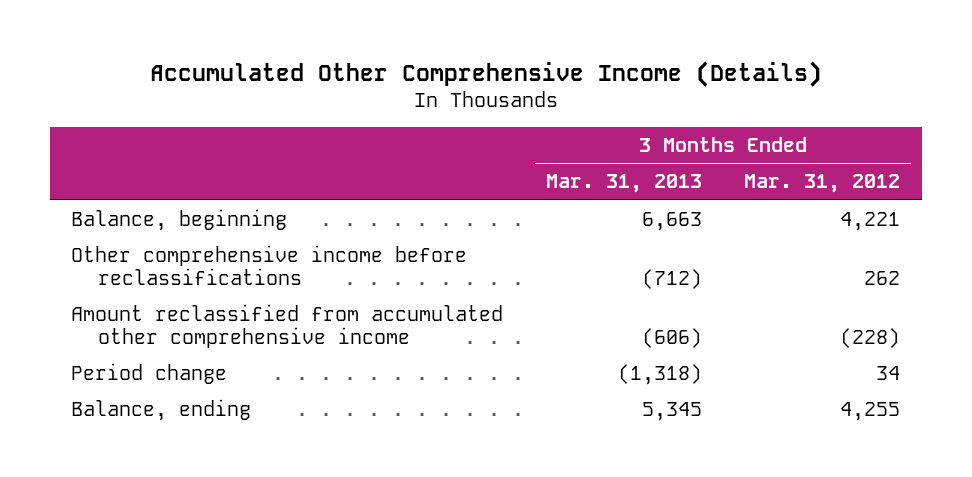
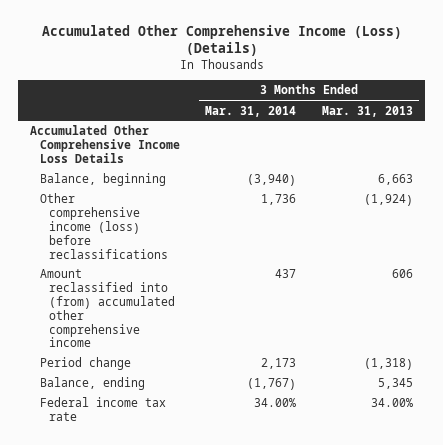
[149,60,822,87] Accumulated Other Comprehensive Income (Details) -> [41,24,402,57] Accumulated Other Comprehensive Income (Loss) (Details)
[744,174,901,194] Mar. 31, 2012 -> none
none -> [205,105,297,117] Mar. 31, 2014
none -> [30,125,180,163] Accumulated Other Comprehensive Income Loss Details
[71,245,468,286] Other comprehensive income before reclassifications -> [39,193,168,259] Other comprehensive income (loss) before reclassifications
[641,269,702,290] (712) -> [363,194,413,207] (1,924)
[71,304,504,349] Amount reclassified from accumulated other comprehensive income -> [39,269,175,348] Amount reclassified into (from) accumulated other comprehensive income
[641,328,702,349] (606) -> [391,269,413,279] 606
none -> [39,397,166,422] Federal income tax rate

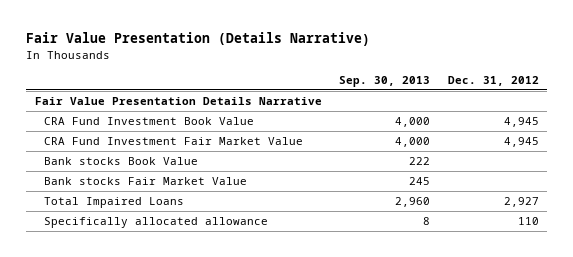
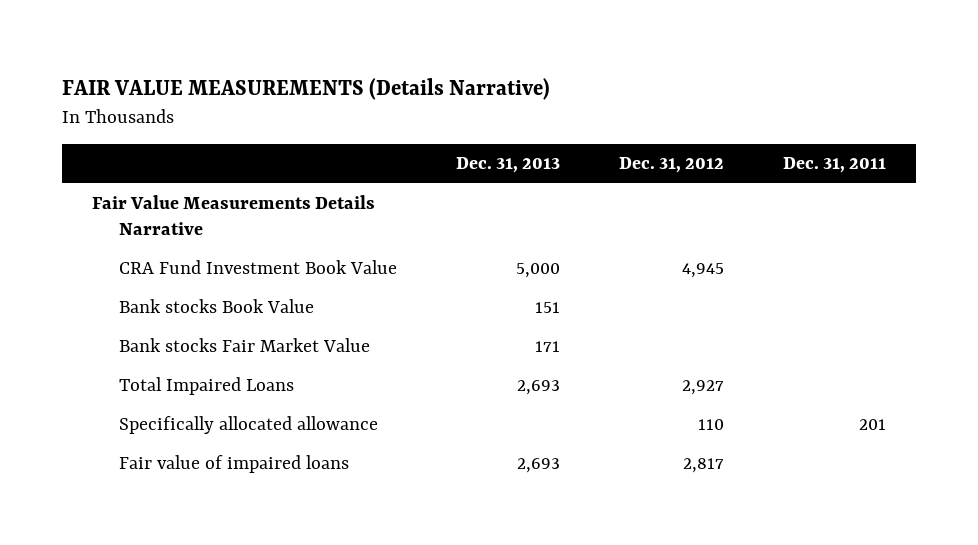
[26,32,371,47] Fair Value Presentation (Details Narrative) -> [62,77,551,100] FAIR VALUE MEASUREMENTS (Details Narrative)
[339,75,431,87] Sep. 30, 2013 -> none
none -> [455,157,560,174] Dec. 31, 2013
none -> [783,157,887,174] Dec. 31, 2011
[34,96,322,105] Fair Value Presentation Details Narrative -> [91,195,375,236] Fair Value Measurements Details Narrative
[43,136,303,145] CRA Fund Investment Fair Market Value -> none
none -> [118,455,349,474] Fair value of impaired loans

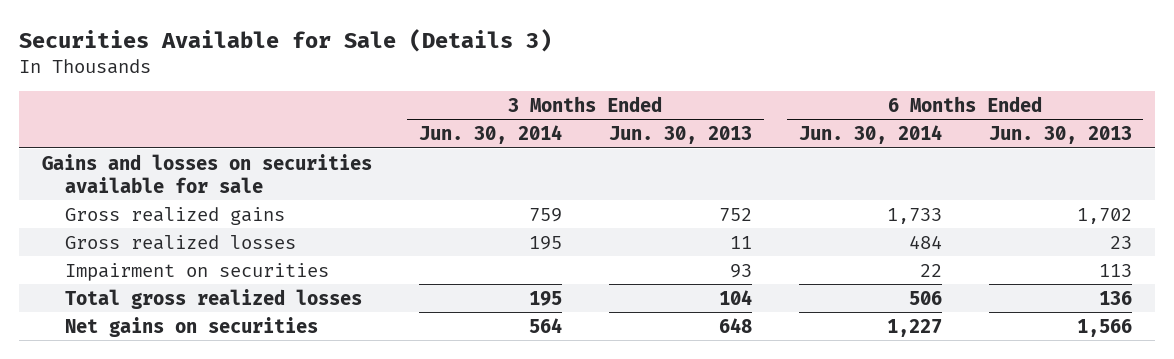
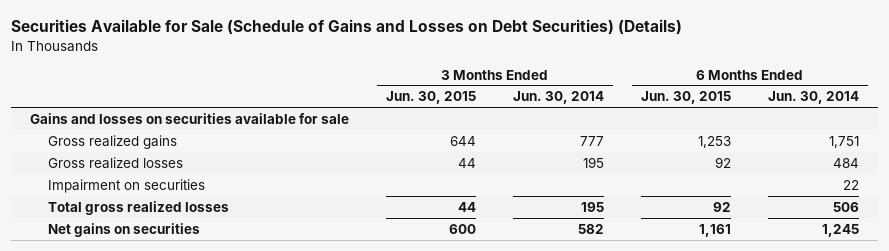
[18,28,552,52] Securities Available for Sale (Details 3) -> [11,19,683,36] Securities Available for Sale (Schedule of Gains and Losses on Debt Securities) (Details)
[608,126,752,145] Jun. 30, 2013 -> none
[988,126,1132,145] Jun. 30, 2013 -> none
none -> [385,91,476,105] Jun. 30, 2015
none -> [641,91,732,105] Jun. 30, 2015
[529,207,563,222] 759 -> [580,135,605,146] 777
[886,207,942,224] 1,733 -> [829,135,860,148] 1,751
[529,317,563,333] 564 -> [578,223,605,234] 582
[886,318,942,337] 1,227 -> [822,223,860,237] 1,245

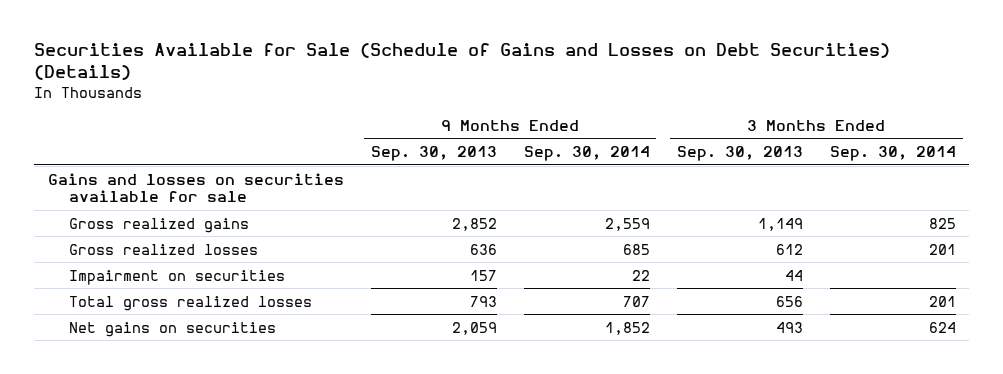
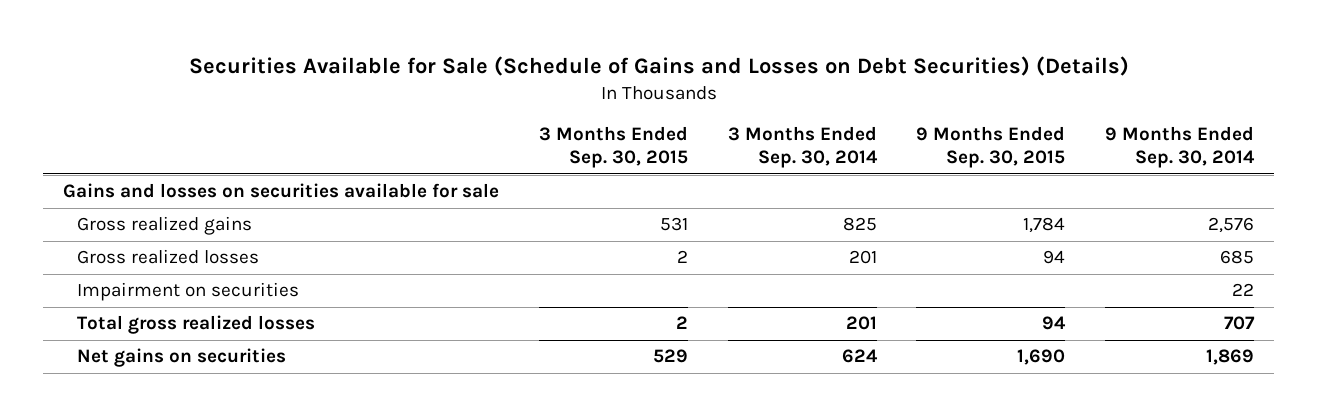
[370,145,497,161] Sep. 30, 2013 -> none
[676,145,803,161] Sep. 30, 2013 -> none
none -> [538,126,688,169] 3 Months Ended Sep. 30, 2015
none -> [916,126,1066,169] 9 Months Ended Sep. 30, 2015
[604,217,650,231] 2,559 -> [1207,217,1254,234] 2,576
[604,321,650,335] 1,852 -> [1205,349,1254,366] 1,869

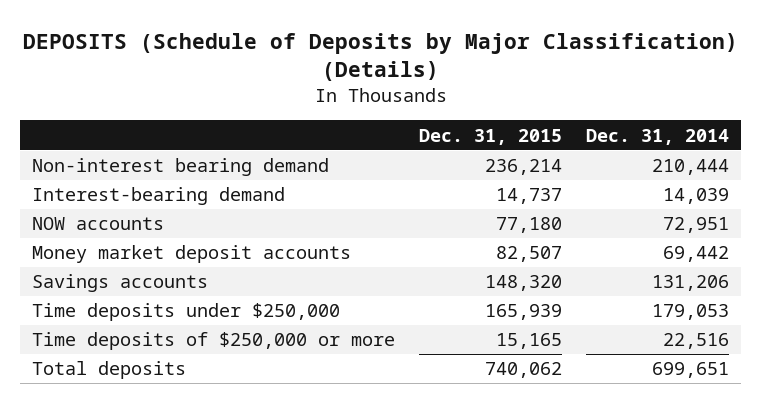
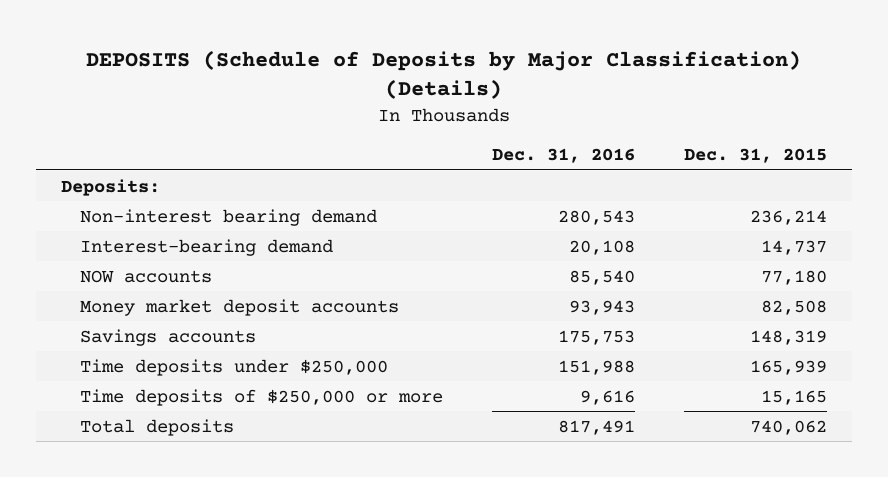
[585,128,729,145] Dec. 31, 2014 -> none
none -> [492,148,636,164] Dec. 31, 2016
none -> [60,178,160,196] Deposits:
[496,246,563,263] 82,507 -> [761,299,828,315] 82,508
[485,275,563,292] 148,320 -> [750,329,828,345] 148,319

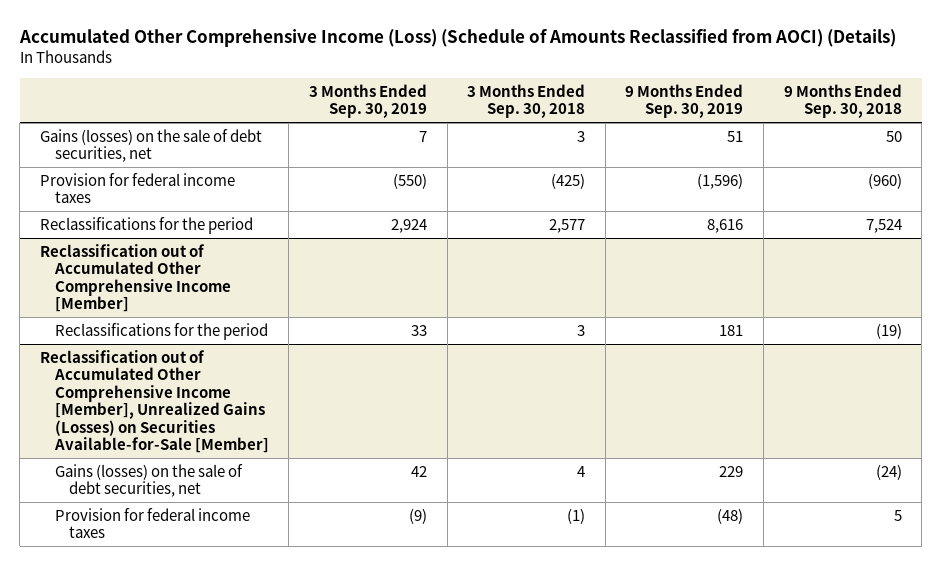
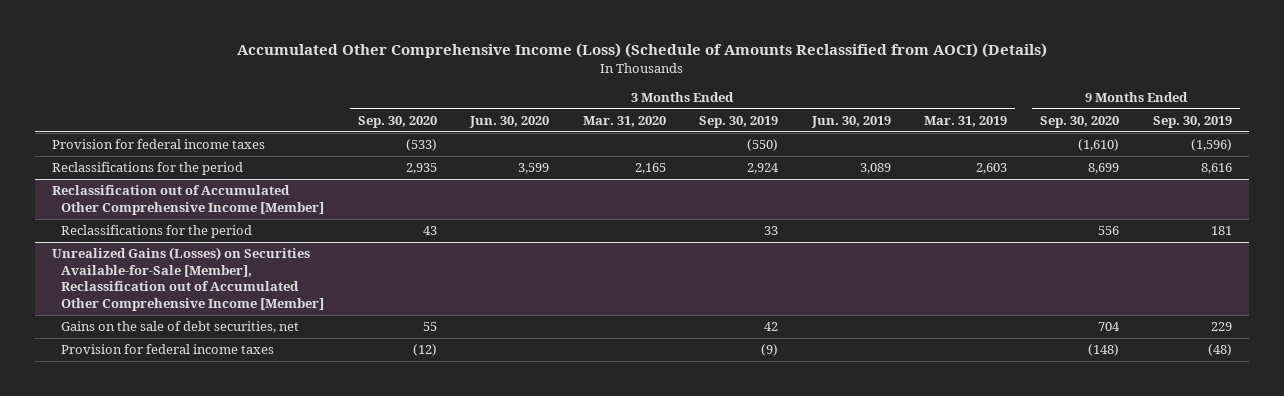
[467,83,586,119] 3 Months Ended Sep. 30, 2018 -> none
[783,83,902,119] 9 Months Ended Sep. 30, 2018 -> none
none -> [357,115,437,128] Sep. 30, 2020
none -> [469,115,550,128] Jun. 30, 2020
none -> [582,115,666,127] Mar. 31, 2020
none -> [810,115,891,128] Jun. 30, 2019
none -> [924,115,1008,127] Mar. 31, 2019
none -> [1040,115,1120,128] Sep. 30, 2020
[39,128,262,163] Gains (losses) on the sale of debt securities, net -> none
[39,349,269,454] Reclassification out of Accumulated Other Comprehensive Income [Member], Unrealized Gains (Losses) on Securities Available-for-Sale [Member] -> [51,247,325,312] Unrealized Gains (Losses) on Securities Available-for-Sale [Member], Reclassification out of Accumulated Other Comprehensive Income [Member]
[54,463,243,498] Gains (losses) on the sale of debt securities, net -> [61,321,300,334] Gains on the sale of debt securities, net

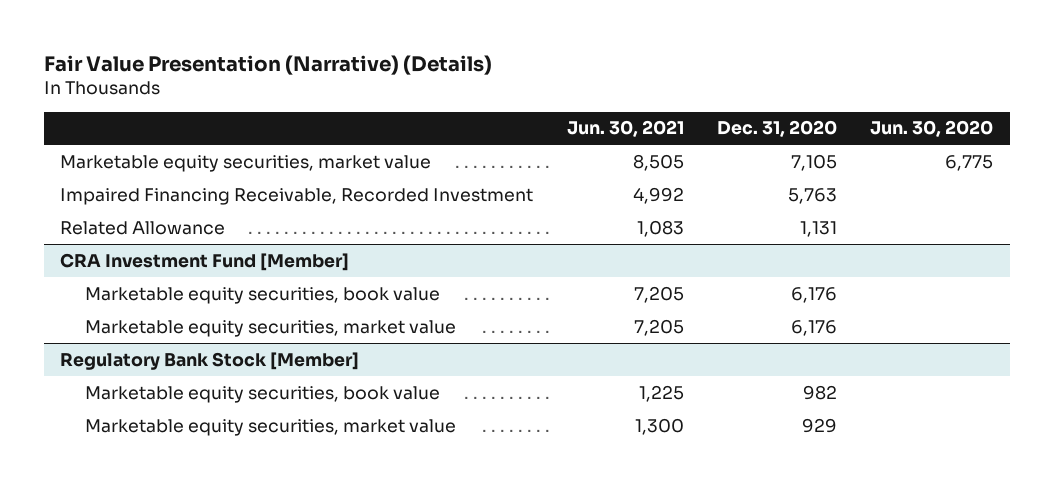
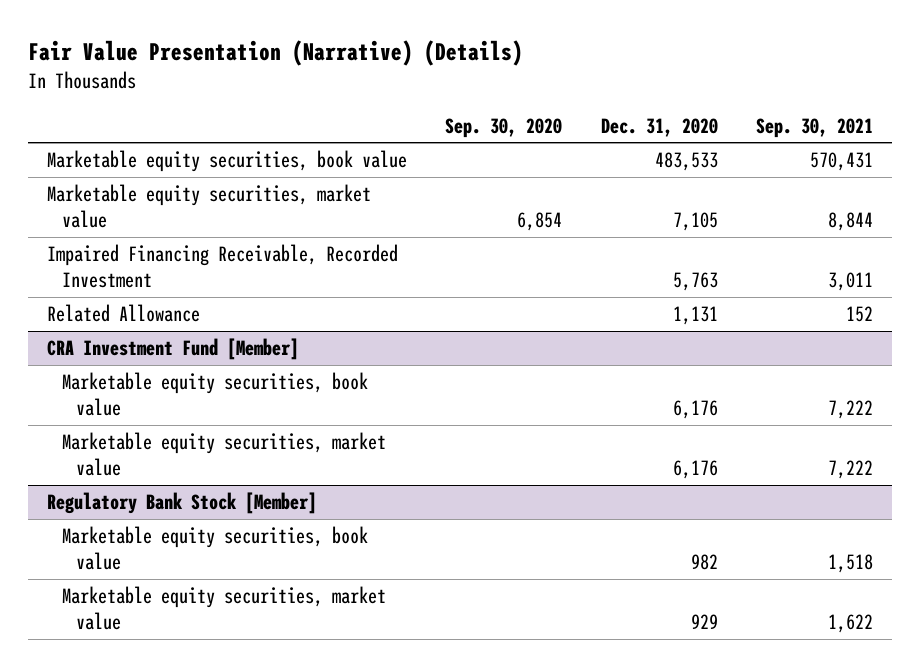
[566,120,684,138] Jun. 30, 2021 -> none
[870,120,994,138] Jun. 30, 2020 -> none
none -> [445,117,563,138] Sep. 30, 2020
none -> [755,117,873,138] Sep. 30, 2021
none -> [47,150,408,173] Marketable equity securities, book value

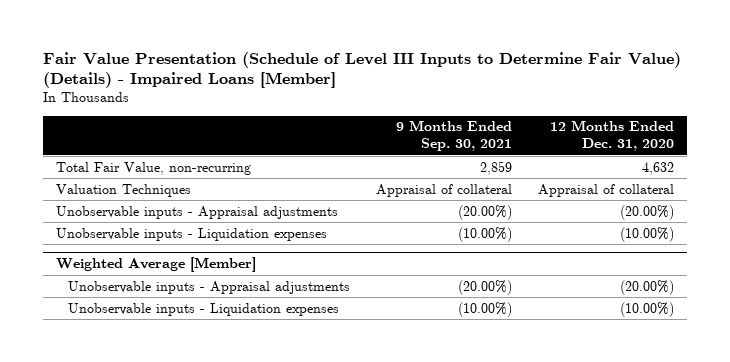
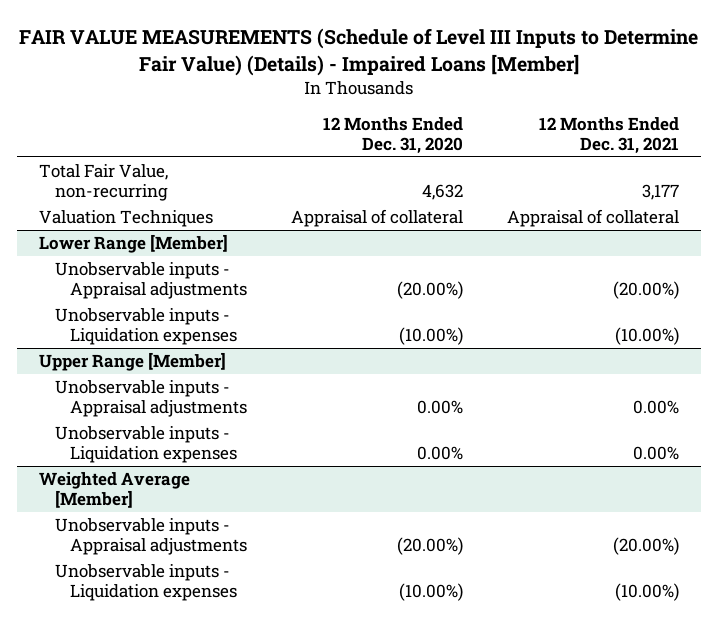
[43,51,682,89] Fair Value Presentation (Schedule of Level III Inputs to Determine Fair Value) (Details) - Impaired Loans [Member] -> [19,28,699,76] FAIR VALUE MEASUREMENTS (Schedule of Level III Inputs to Determine Fair Value) (Details) - Impaired Loans [Member]
[395,120,512,152] 9 Months Ended Sep. 30, 2021 -> none
none -> [538,117,679,154] 12 Months Ended Dec. 31, 2021
none -> [39,234,229,254] Lower Range [Member]
none -> [39,352,227,372] Upper Range [Member]
none -> [54,380,247,418] Unobservable inputs - Appraisal adjustments
none -> [54,426,237,464] Unobservable inputs - Liquidation expenses

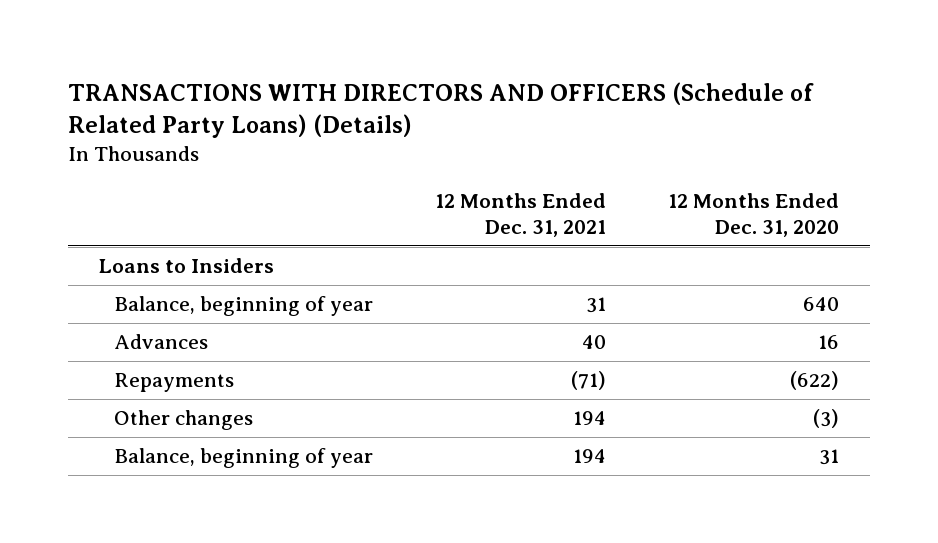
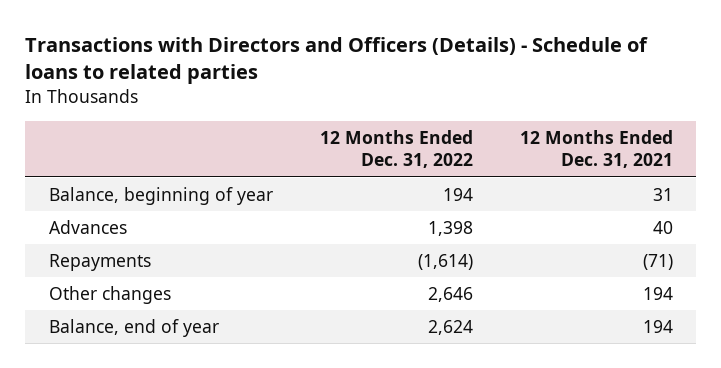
[68,81,815,138] TRANSACTIONS WITH DIRECTORS AND OFFICERS (Schedule of Related Party Loans) (Details) -> [24,37,648,85] Transactions with Directors and Officers (Details) - Schedule of loans to related parties
[667,193,839,238] 12 Months Ended Dec. 31, 2020 -> none
none -> [319,129,473,169] 12 Months Ended Dec. 31, 2022
[99,257,275,273] Loans to Insiders -> none
[114,447,374,468] Balance, beginning of year -> [48,319,219,338] Balance, end of year

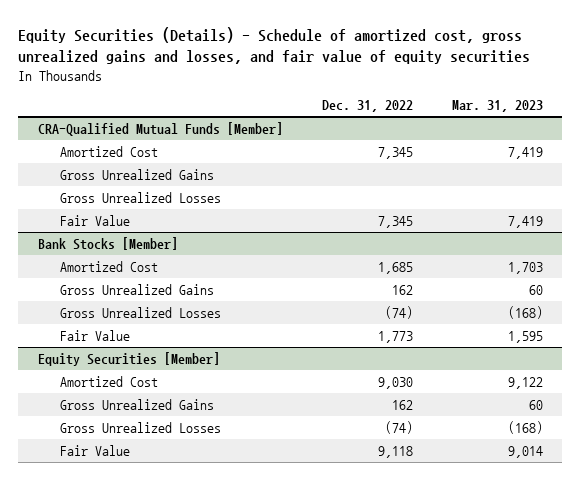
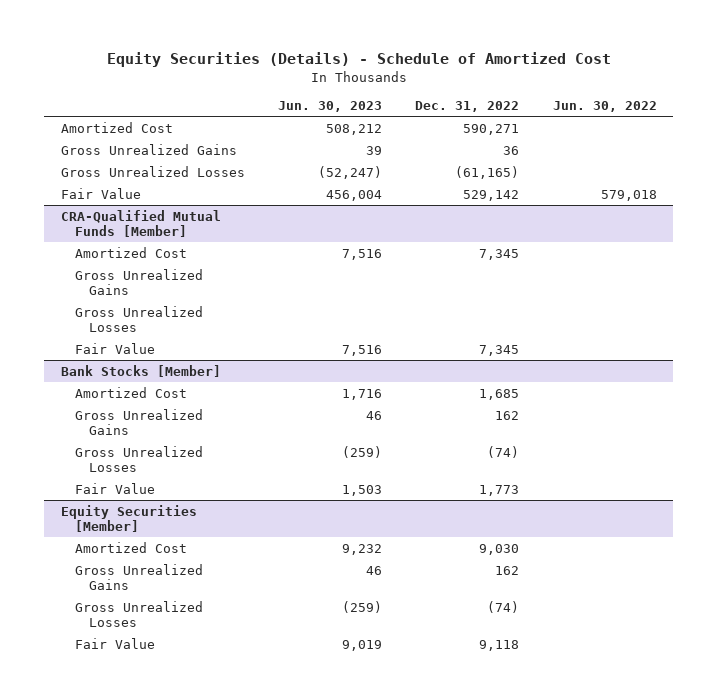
[18,26,531,65] Equity Securities (Details) - Schedule of amortized cost, gross unrealized gains and losses, and fair value of equity securities -> [106,52,611,68] Equity Securities (Details) - Schedule of Amortized Cost
[451,100,543,113] Mar. 31, 2023 -> none
none -> [278,101,383,113] Jun. 30, 2023
none -> [552,101,657,113] Jun. 30, 2022
none -> [60,121,173,133] Amortized Cost
none -> [60,143,237,155] Gross Unrealized Gains
none -> [60,165,245,177] Gross Unrealized Losses
none -> [60,187,141,199] Fair Value

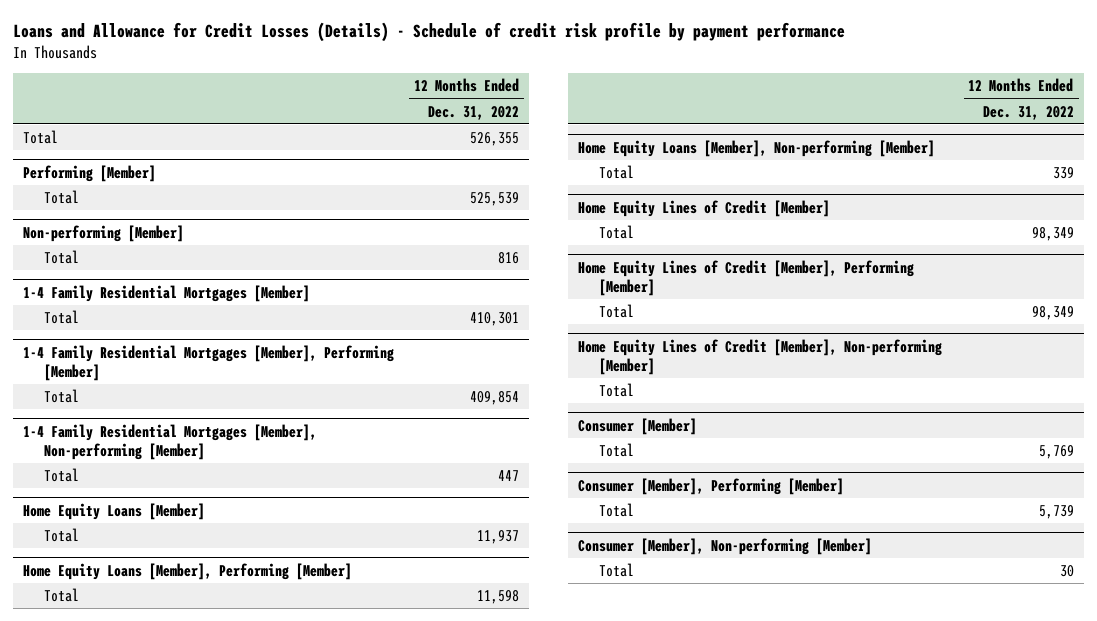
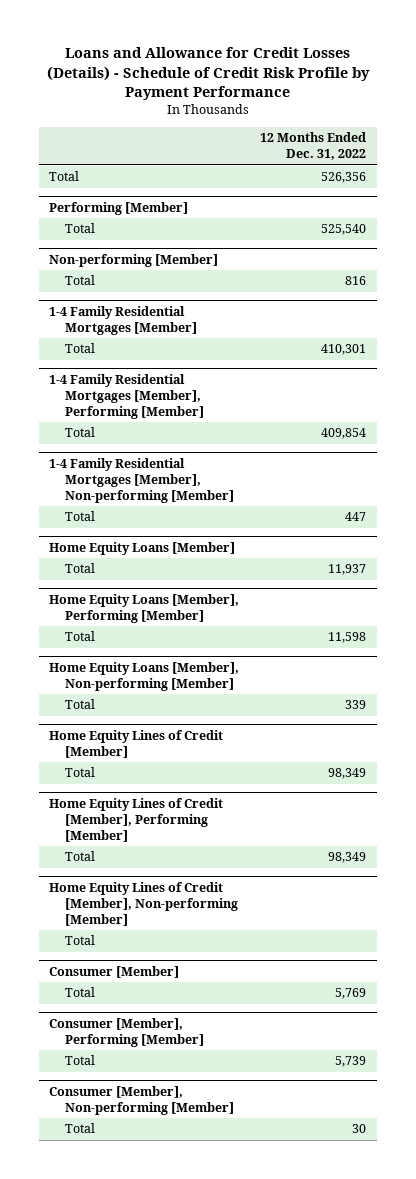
[13,22,846,43] Loans and Allowance for Credit Losses (Details) - Schedule of credit risk profile by payment performance -> [46,47,370,101] Loans and Allowance for Credit Losses (Details) - Schedule of Credit Risk Profile by Payment Performance
[470,132,520,147] 526,355 -> [321,172,367,184] 526,356
[470,192,520,207] 525,539 -> [321,224,367,236] 525,540

